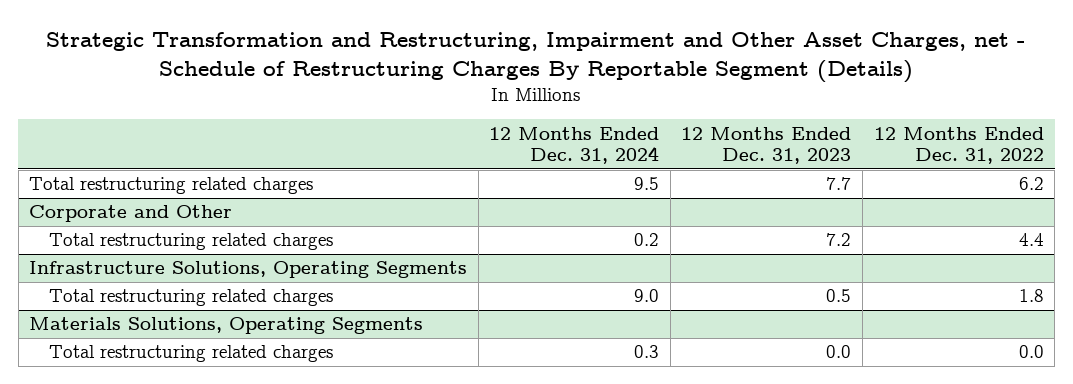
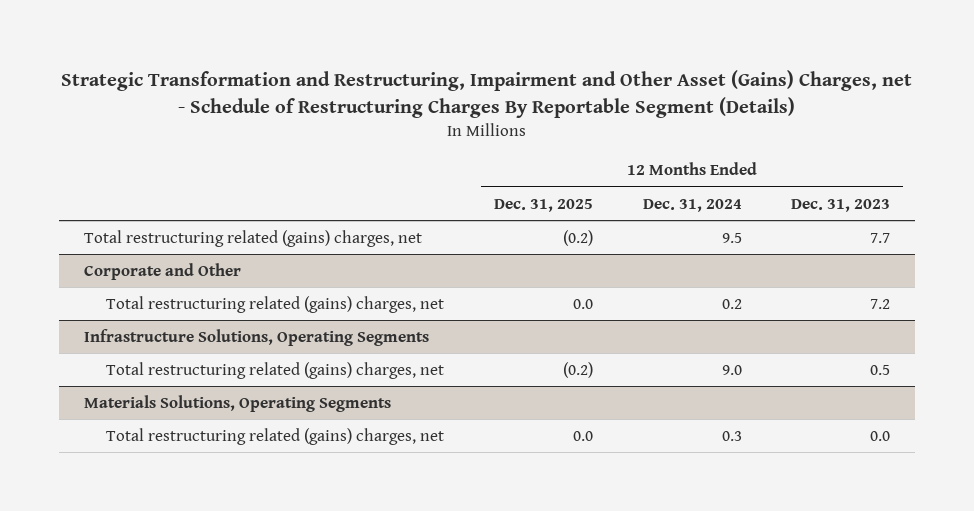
[46,31,1026,83] Strategic Transformation and Restructuring, Impairment and Other Asset Charges, net - Schedule of Restructuring Charges By Reportable Segment (Details) -> [61,69,913,118] Strategic Transformation and Restructuring, Impairment and Other Asset (Gains) Charges, net - Schedule of Restructuring Charges By Reportable Segment (Details)
[873,126,1044,165] 12 Months Ended Dec. 31, 2022 -> none
none -> [493,198,593,212] Dec. 31, 2025
[29,177,314,195] Total restructuring related charges -> [84,230,423,248] Total restructuring related (gains) charges, net
[48,233,333,251] Total restructuring related charges -> [105,296,444,314] Total restructuring related (gains) charges, net
[48,289,333,307] Total restructuring related charges -> [105,362,444,380] Total restructuring related (gains) charges, net
[48,345,333,363] Total restructuring related charges -> [105,428,444,446] Total restructuring related (gains) charges, net

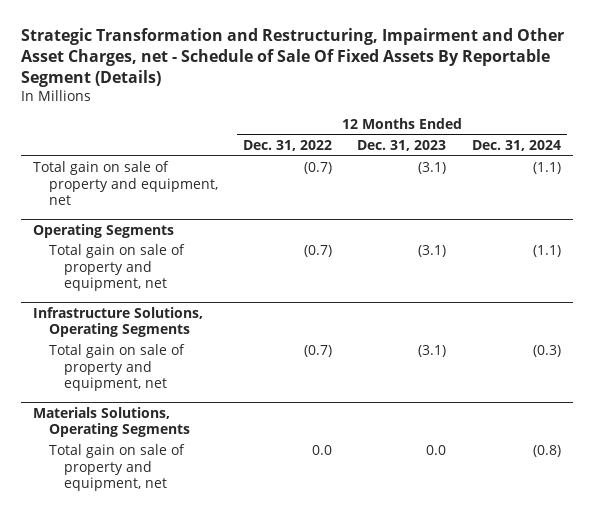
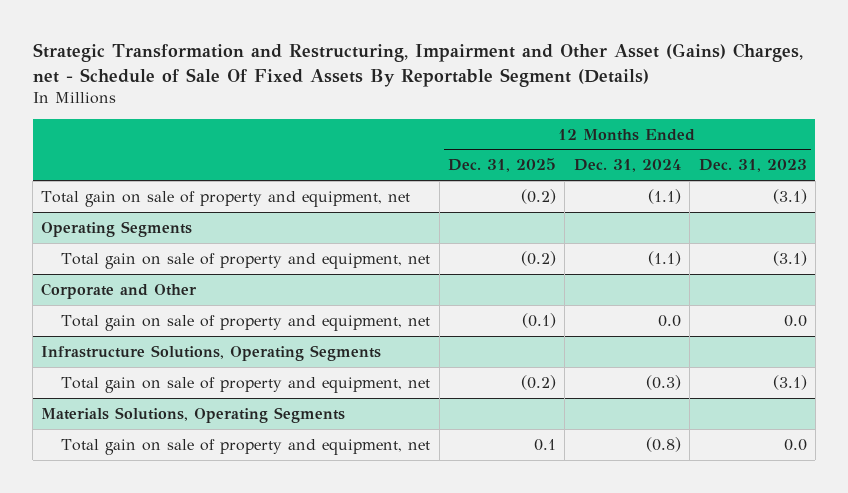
[20,28,564,87] Strategic Transformation and Restructuring, Impairment and Other Asset Charges, net - Schedule of Sale Of Fixed Assets By Reportable Segment (Details) -> [32,43,803,87] Strategic Transformation and Restructuring, Impairment and Other Asset (Gains) Charges, net - Schedule of Sale Of Fixed Assets By Reportable Segment (Details)
[243,140,333,152] Dec. 31, 2022 -> none
none -> [448,158,557,173] Dec. 31, 2025
none -> [41,282,198,299] Corporate and Other
none -> [61,314,431,331] Total gain on sale of property and equipment, net

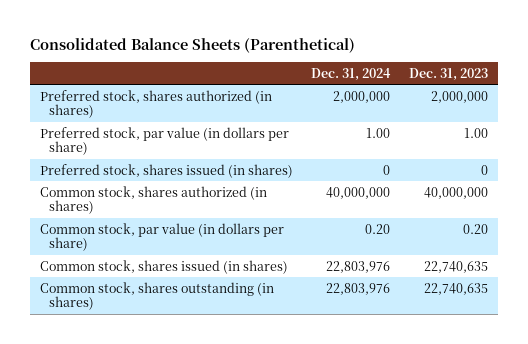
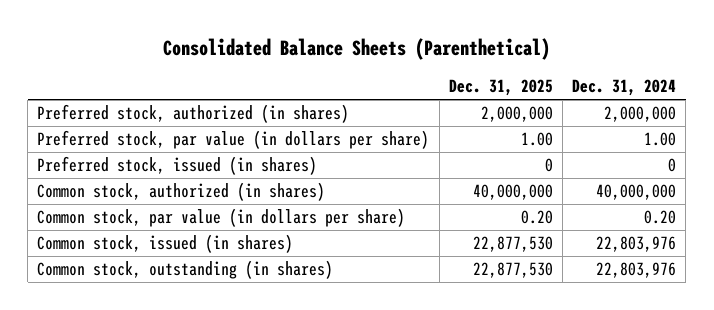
[409,67,489,81] Dec. 31, 2023 -> none
none -> [448,79,553,97] Dec. 31, 2025
[39,89,272,119] Preferred stock, shares authorized (in shares) -> [37,104,350,124] Preferred stock, authorized (in shares)
[39,163,293,178] Preferred stock, shares issued (in shares) -> [37,156,318,176] Preferred stock, issued (in shares)
[39,185,267,215] Common stock, shares authorized (in shares) -> [37,182,326,202] Common stock, authorized (in shares)
[39,259,288,274] Common stock, shares issued (in shares) -> [37,234,294,254] Common stock, issued (in shares)
[39,281,274,311] Common stock, shares outstanding (in shares) -> [37,260,334,280] Common stock, outstanding (in shares)

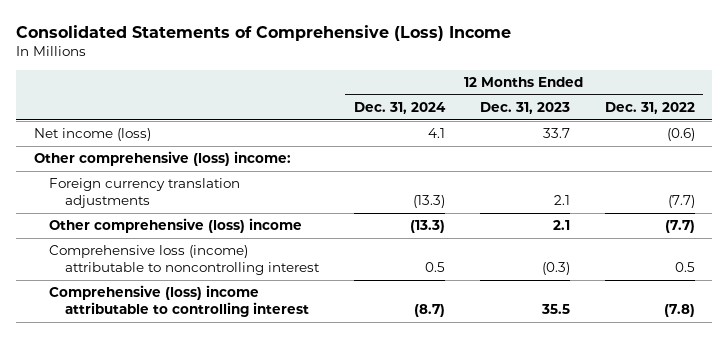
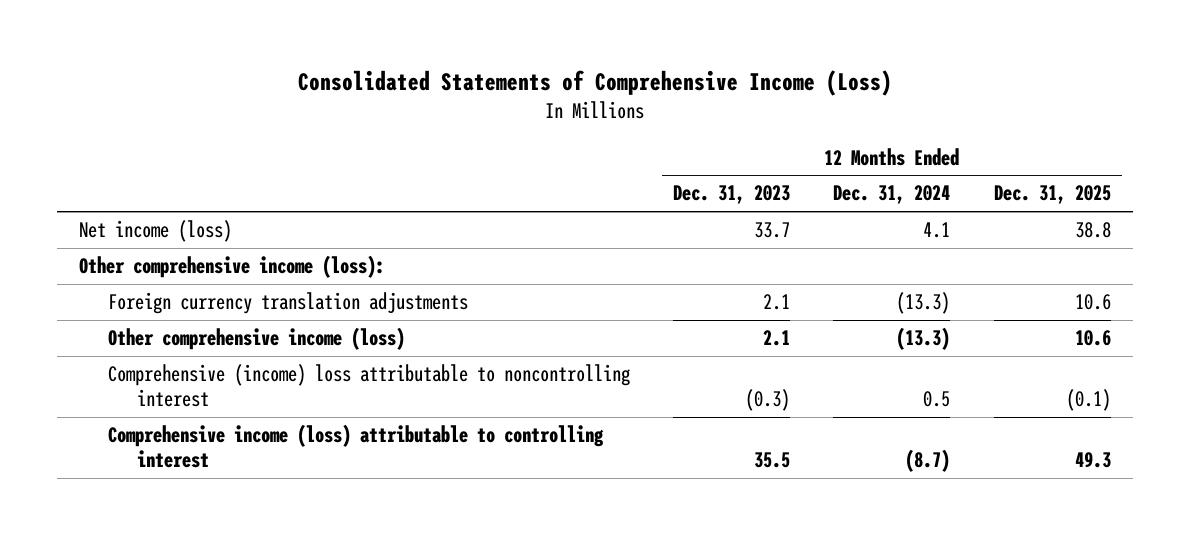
[16,24,512,41] Consolidated Statements of Comprehensive (Loss) Income -> [297,69,892,96] Consolidated Statements of Comprehensive Income (Loss)
[604,101,695,114] Dec. 31, 2022 -> none
none -> [993,185,1111,205] Dec. 31, 2025
[33,151,291,167] Other comprehensive (loss) income: -> [78,255,385,279] Other comprehensive income (loss):
[49,218,303,234] Other comprehensive (loss) income -> [107,327,405,351] Other comprehensive income (loss)
[49,245,321,276] Comprehensive loss (income) attributable to noncontrolling interest -> [107,364,630,408] Comprehensive (income) loss attributable to noncontrolling interest
[49,285,310,318] Comprehensive (loss) income attributable to controlling interest -> [107,424,604,469] Comprehensive income (loss) attributable to controlling interest

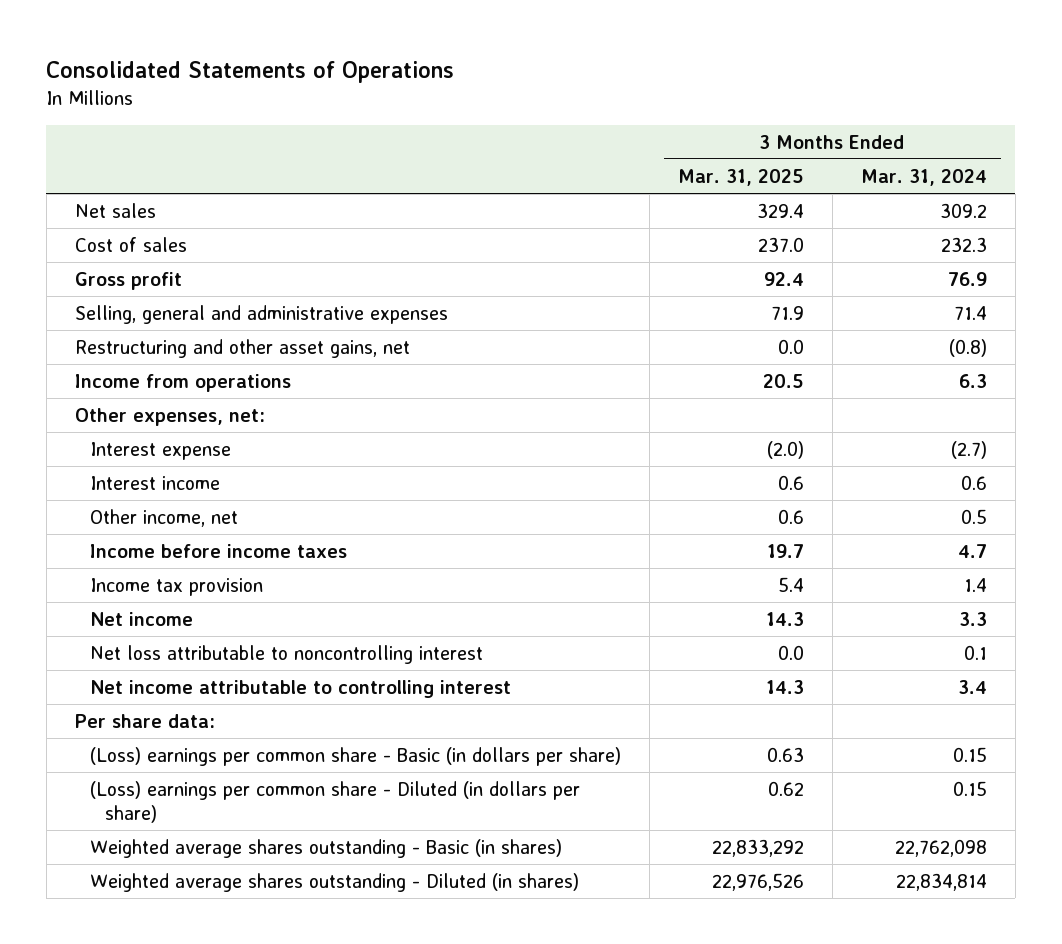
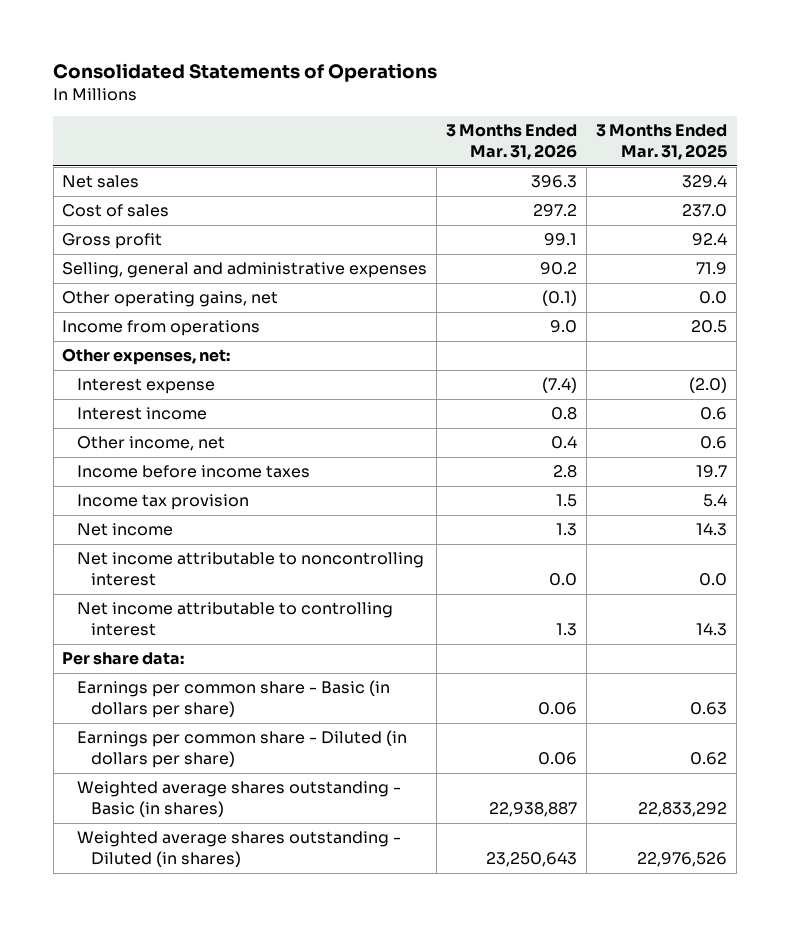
[860,168,987,186] Mar. 31, 2024 -> none
none -> [446,124,578,161] 3 Months Ended Mar. 31, 2026
[74,338,410,358] Restructuring and other asset gains, net -> none
none -> [62,291,279,308] Other operating gains, net
[89,644,483,664] Net loss attributable to noncontrolling interest -> [76,552,424,587] Net income attributable to noncontrolling interest
[89,746,621,766] (Loss) earnings per common share - Basic (in dollars per share) -> [76,680,390,719] Earnings per common share - Basic (in dollars per share)
[89,780,580,823] (Loss) earnings per common share - Diluted (in dollars per share) -> [76,730,407,769] Earnings per common share - Diluted (in dollars per share)

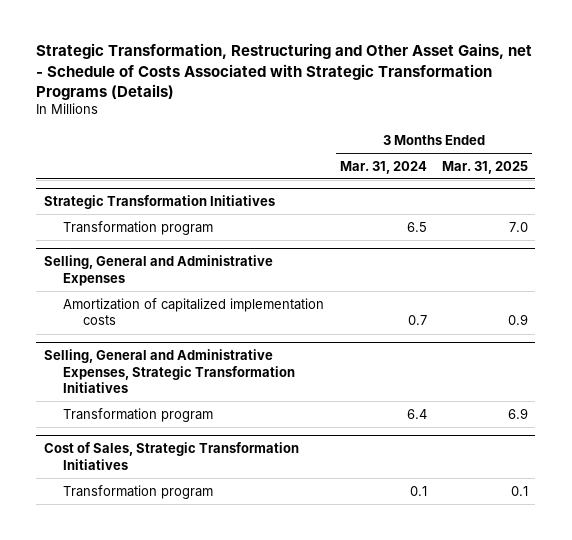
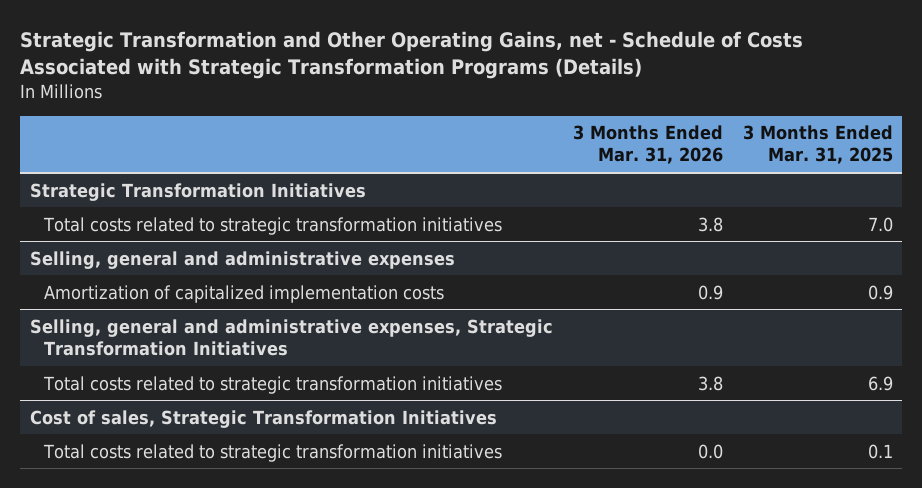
[36,43,533,100] Strategic Transformation, Restructuring and Other Asset Gains, net - Schedule of Costs Associated with Strategic Transformation Programs (Details) -> [20,31,804,80] Strategic Transformation and Other Operating Gains, net - Schedule of Costs Associated with Strategic Transformation Programs (Details)
[339,160,427,174] Mar. 31, 2024 -> none
none -> [572,125,723,165] 3 Months Ended Mar. 31, 2026
[63,220,214,235] Transformation program -> [43,216,503,235] Total costs related to strategic transformation initiatives
[43,254,273,286] Selling, General and Administrative Expenses -> [29,250,455,269] Selling, general and administrative expenses
[43,348,296,394] Selling, General and Administrative Expenses, Strategic Transformation Initiatives -> [29,318,553,356] Selling, general and administrative expenses, Strategic Transformation Initiatives
[63,407,214,422] Transformation program -> [43,375,503,394] Total costs related to strategic transformation initiatives
[43,441,299,470] Cost of Sales, Strategic Transformation Initiatives -> [29,409,497,428] Cost of sales, Strategic Transformation Initiatives
[63,484,214,499] Transformation program -> [43,443,503,462] Total costs related to strategic transformation initiatives

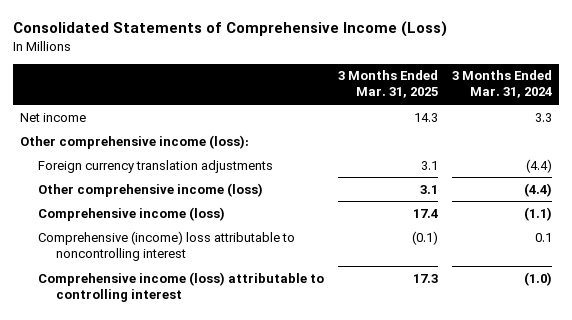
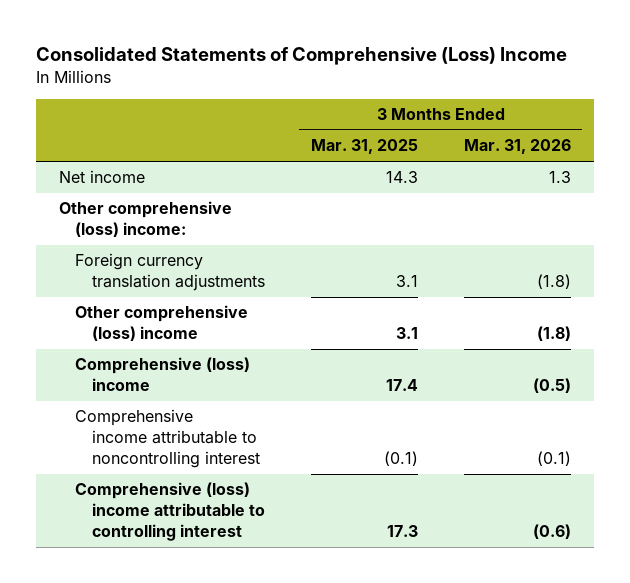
[13,21,448,38] Consolidated Statements of Comprehensive Income (Loss) -> [35,46,567,65] Consolidated Statements of Comprehensive (Loss) Income
[451,70,552,99] 3 Months Ended Mar. 31, 2024 -> none
none -> [463,139,571,155] Mar. 31, 2026
[20,134,250,149] Other comprehensive income (loss): -> [58,201,232,238] Other comprehensive (loss) income:
[38,182,264,197] Other comprehensive income (loss) -> [75,305,249,342] Other comprehensive (loss) income
[38,206,226,221] Comprehensive income (loss) -> [75,357,251,392] Comprehensive (loss) income
[38,230,296,261] Comprehensive (income) loss attributable to noncontrolling interest -> [75,409,260,468] Comprehensive income attributable to noncontrolling interest
[38,271,325,302] Comprehensive income (loss) attributable to controlling interest -> [75,482,265,541] Comprehensive (loss) income attributable to controlling interest

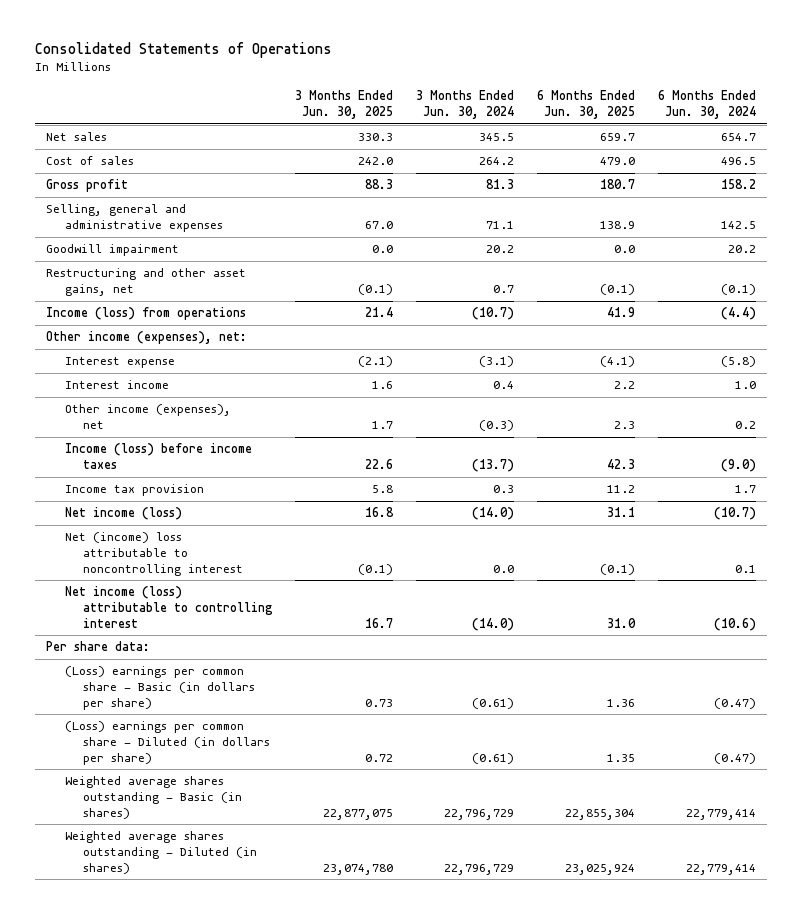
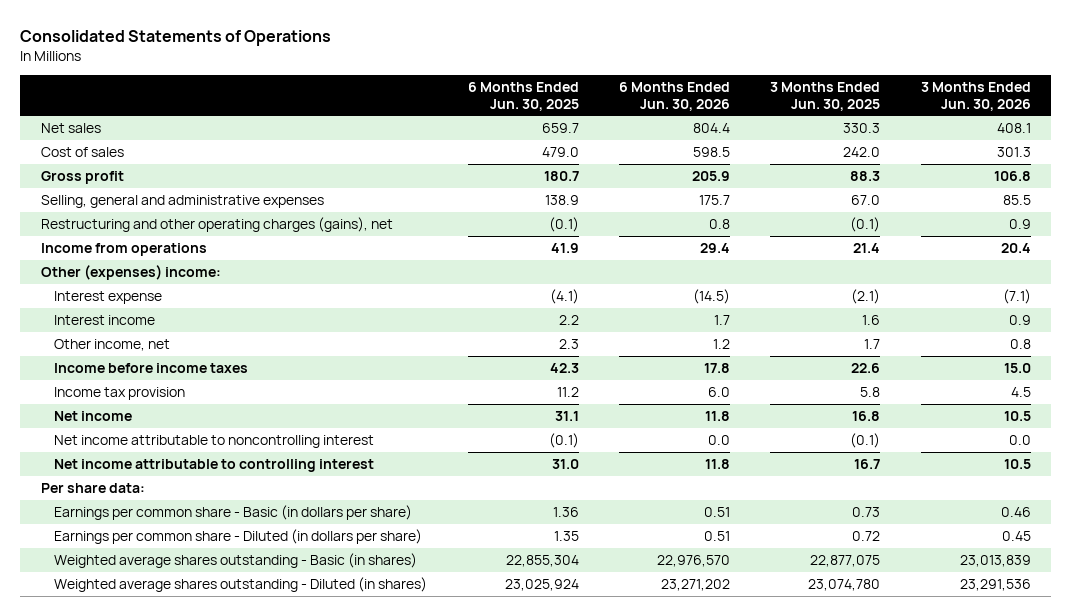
[415,90,514,120] 3 Months Ended Jun. 30, 2024 -> none
[657,90,756,120] 6 Months Ended Jun. 30, 2024 -> none
none -> [618,82,730,111] 6 Months Ended Jun. 30, 2026
none -> [920,82,1031,111] 3 Months Ended Jun. 30, 2026
[46,244,180,257] Goodwill impairment -> none
[46,268,247,296] Restructuring and other asset gains, net -> [40,217,393,233] Restructuring and other operating charges (gains), net
[46,307,247,321] Income (loss) from operations -> [40,243,207,257] Income from operations
[46,331,248,345] Other income (expenses), net: -> [40,265,221,281] Other (expenses) income:
[64,404,231,429] Other income (expenses), net -> [54,339,171,352] Other income, net
[64,443,252,469] Income (loss) before income taxes -> [54,363,249,374] Income before income taxes
[64,507,182,521] Net income (loss) -> [54,411,133,422] Net income
[64,532,243,576] Net (income) loss attributable to noncontrolling interest -> [54,435,375,449] Net income attributable to noncontrolling interest
[64,586,273,628] Net income (loss) attributable to controlling interest -> [54,459,375,473] Net income attributable to controlling interest
[64,666,255,710] (Loss) earnings per common share - Basic (in dollars per share) -> [54,505,413,521] Earnings per common share - Basic (in dollars per share)
[64,721,270,765] (Loss) earnings per common share - Diluted (in dollars per share) -> [54,529,423,545] Earnings per common share - Diluted (in dollars per share)

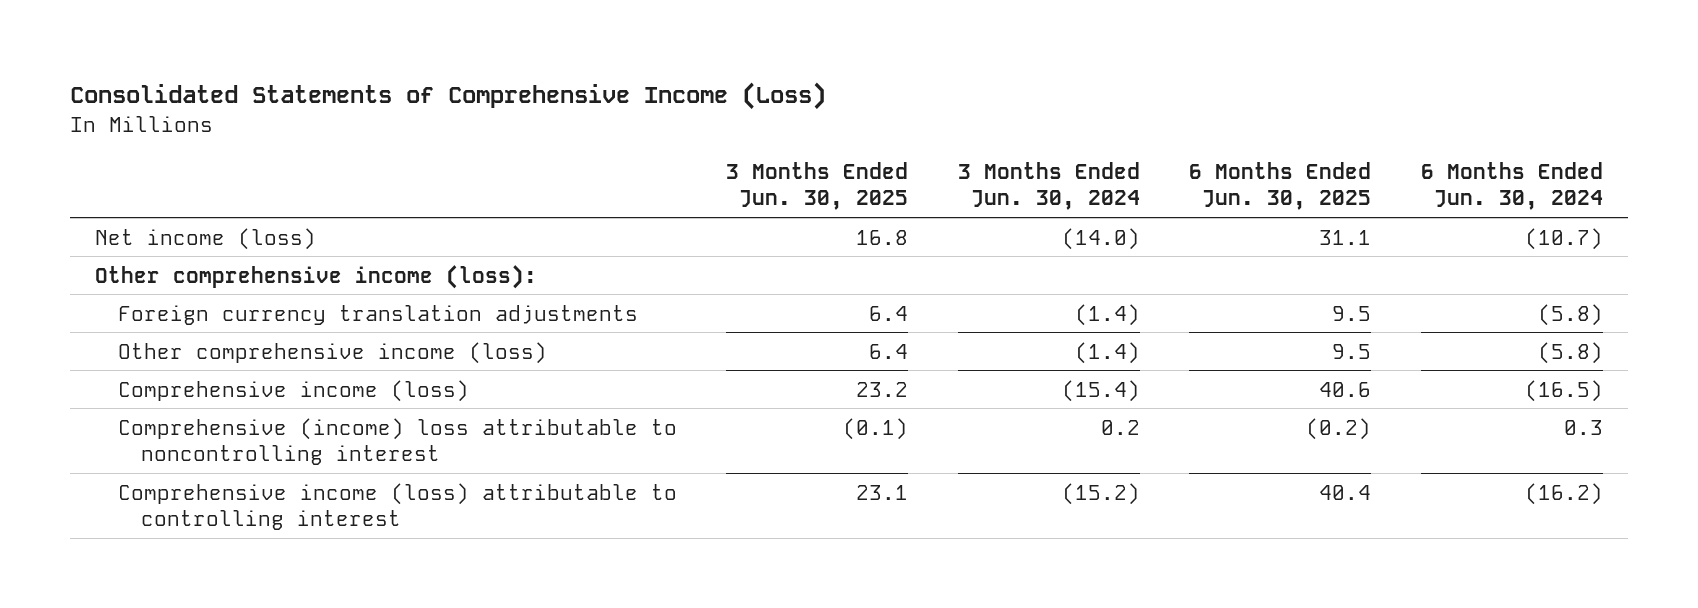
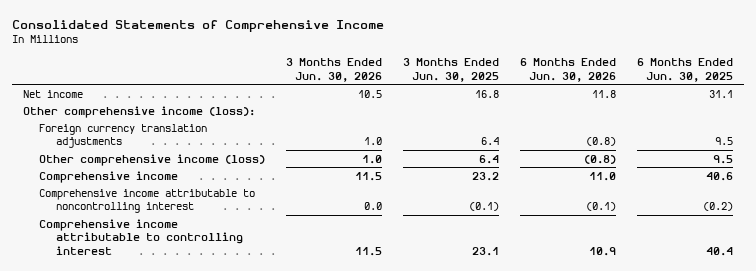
[70,82,827,111] Consolidated Statements of Comprehensive Income (Loss) -> [12,19,385,32] Consolidated Statements of Comprehensive Income
[957,162,1140,211] 3 Months Ended Jun. 30, 2024 -> none
[1420,162,1603,211] 6 Months Ended Jun. 30, 2024 -> none
none -> [286,58,383,82] 3 Months Ended Jun. 30, 2026
none -> [520,58,617,82] 6 Months Ended Jun. 30, 2026
[95,227,317,250] Net income (loss) -> [22,89,83,98] Net income
[117,379,469,402] Comprehensive income (loss) -> [39,170,179,183] Comprehensive income
[117,417,677,465] Comprehensive (income) loss attributable to noncontrolling interest -> [39,188,256,214] Comprehensive income attributable to noncontrolling interest
[117,482,677,530] Comprehensive income (loss) attributable to controlling interest -> [39,218,243,255] Comprehensive income attributable to controlling interest

